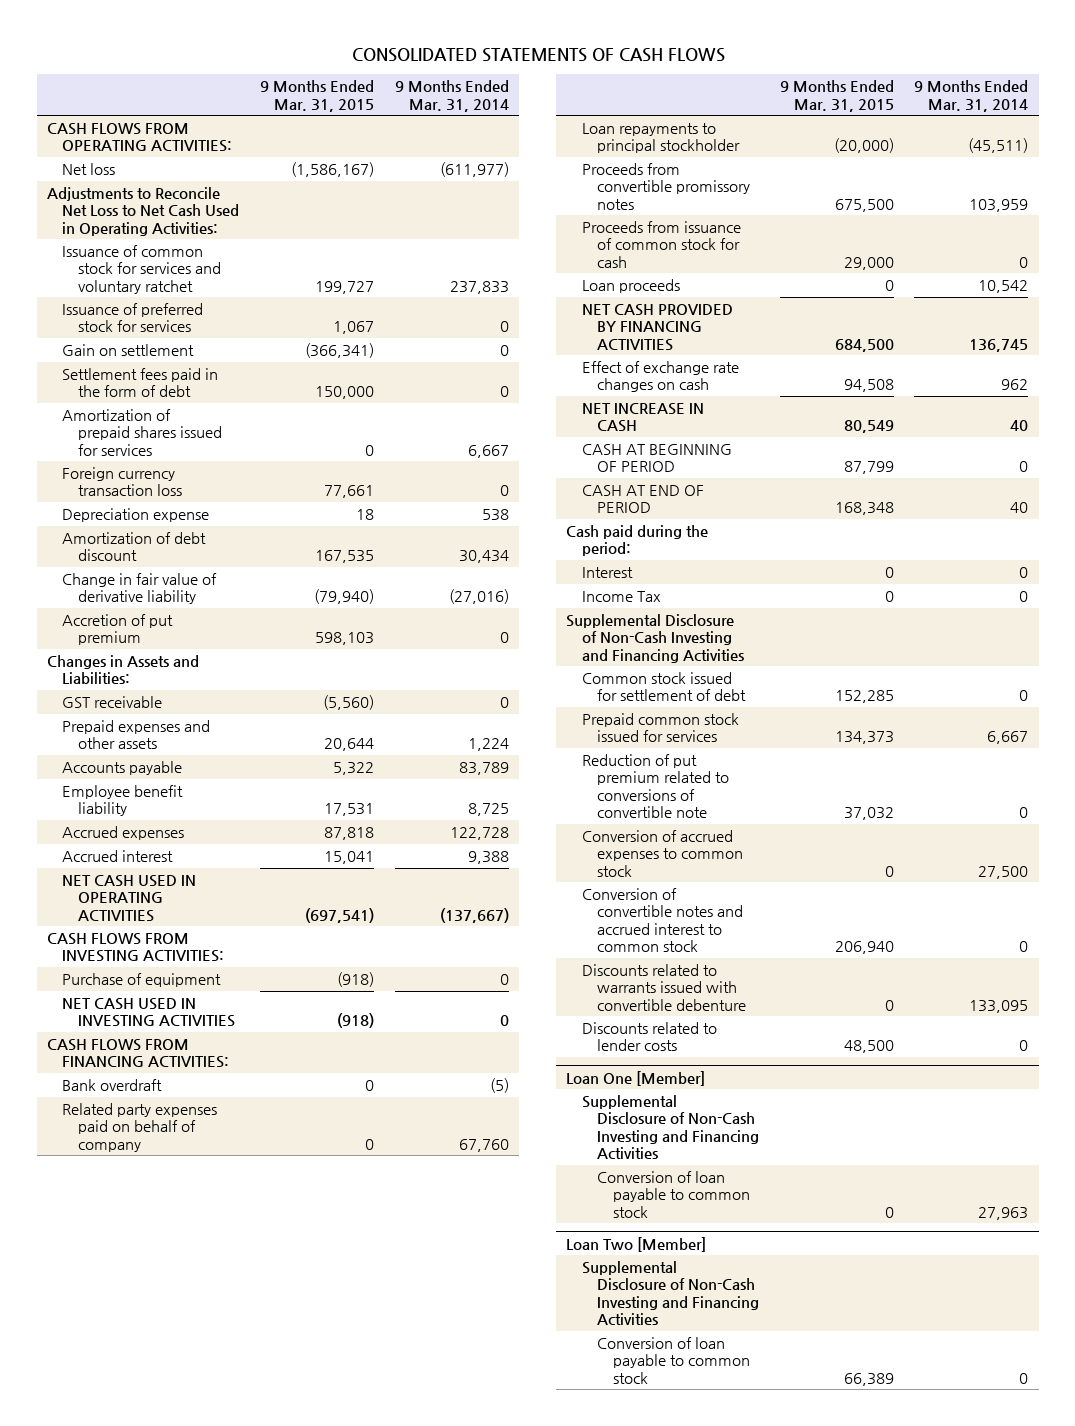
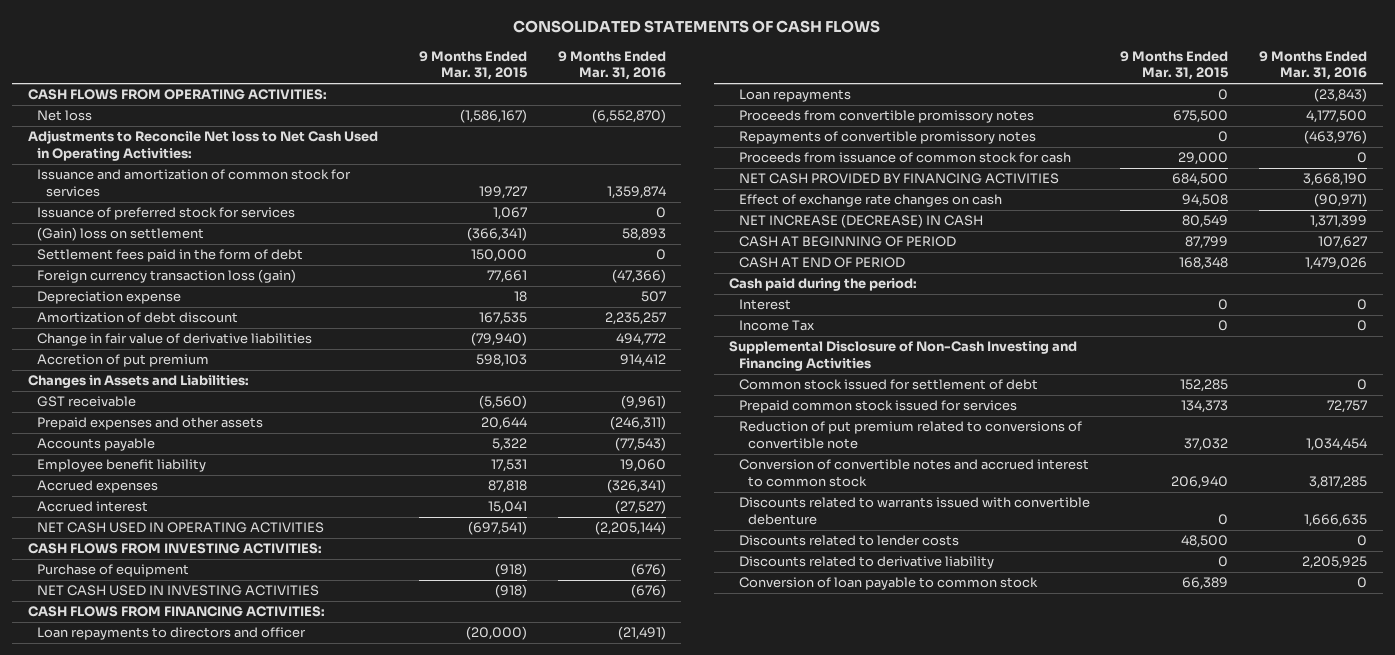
[394,80,509,112] 9 Months Ended Mar. 31, 2014 -> none
none -> [557,50,666,81] 9 Months Ended Mar. 31, 2016
[46,186,240,236] Adjustments to Reconcile Net Loss to Net Cash Used in Operating Activities: -> [27,130,378,161] Adjustments to Reconcile Net loss to Net Cash Used in Operating Activities:
[62,244,221,294] Issuance of common stock for services and voluntary ratchet -> [37,169,352,197] Issuance and amortization of common stock for services
[62,343,195,356] Gain on settlement -> [37,227,205,242] (Gain) loss on settlement
[62,408,222,456] Amortization of prepaid shares issued for services -> none
[62,466,182,497] Foreign currency transaction loss -> [37,269,297,284] Foreign currency transaction loss (gain)
[62,572,218,605] Change in fair value of derivative liability -> [37,333,313,347] Change in fair value of derivative liabilities
[62,1078,163,1091] Bank overdraft -> none
[62,1102,218,1152] Related party expenses paid on behalf of company -> none
[581,122,741,154] Loan repayments to principal stockholder -> [37,627,307,641] Loan repayments to directors and officer
none -> [738,89,851,103] Loan repayments
none -> [738,131,1036,145] Repayments of convertible promissory notes
[581,278,680,293] Loan proceeds -> none
[581,402,704,433] NET INCREASE IN CASH -> [738,214,983,229] NET INCREASE (DECREASE) IN CASH
[581,829,744,877] Conversion of accrued expenses to common stock -> none
[566,1070,706,1086] Loan One [Member] -> none
[581,1094,760,1160] Supplemental Disclosure of Non-Cash Investing and Financing Activities -> none
[597,1170,750,1218] Conversion of loan payable to common stock -> none
[566,1236,707,1252] Loan Two [Member] -> none
[581,1260,760,1326] Supplemental Disclosure of Non-Cash Investing and Financing Activities -> none
none -> [738,556,994,570] Discounts related to derivative liability

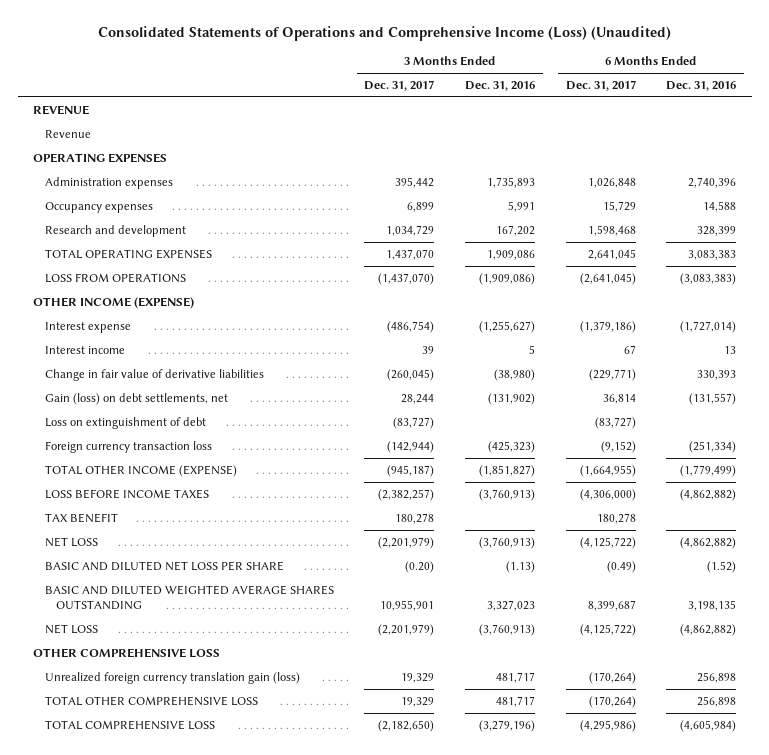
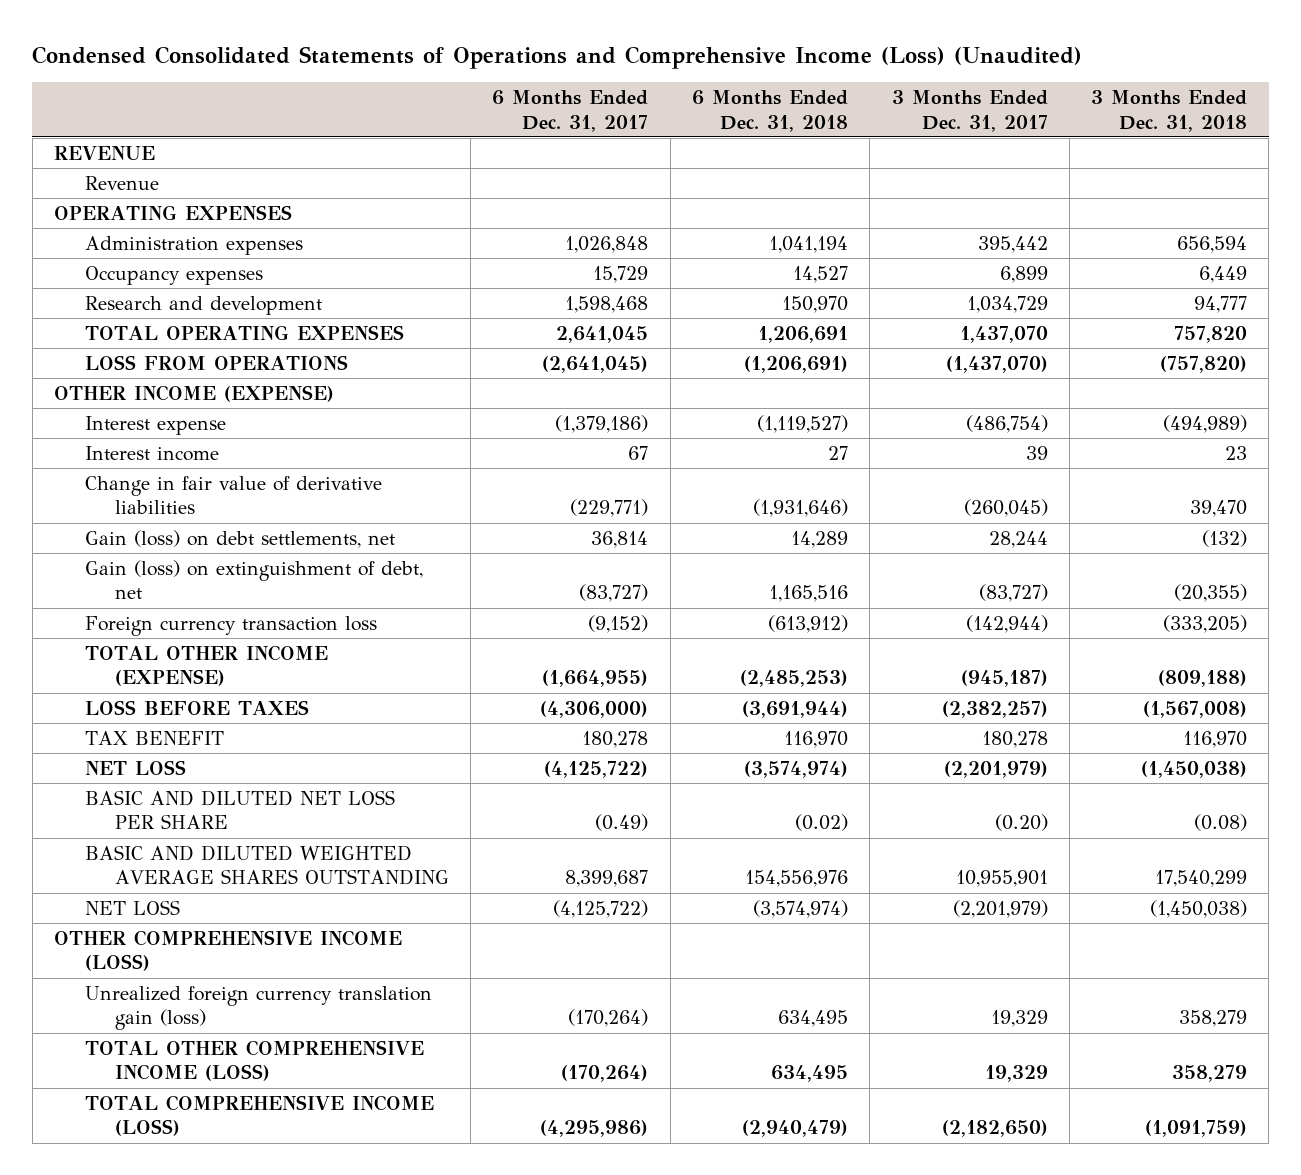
[97,25,671,41] Consolidated Statements of Operations and Comprehensive Income (Loss) (Unaudited) -> [32,45,1083,69] Condensed Consolidated Statements of Operations and Comprehensive Income (Loss) (Unaudited)
[465,80,536,91] Dec. 31, 2016 -> none
[666,80,737,91] Dec. 31, 2016 -> none
none -> [691,90,848,132] 6 Months Ended Dec. 31, 2018
none -> [1091,90,1248,132] 3 Months Ended Dec. 31, 2018
[44,416,206,429] Loss on extinguishment of debt -> [84,559,423,600] Gain (loss) on extinguishment of debt, net
[44,488,209,499] LOSS BEFORE INCOME TAXES -> [84,699,309,715] LOSS BEFORE TAXES
[32,647,220,658] OTHER COMPREHENSIVE LOSS -> [54,929,403,972] OTHER COMPREHENSIVE INCOME (LOSS)
[44,695,258,706] TOTAL OTHER COMPREHENSIVE LOSS -> [84,1039,424,1082] TOTAL OTHER COMPREHENSIVE INCOME (LOSS)
[44,719,215,730] TOTAL COMPREHENSIVE LOSS -> [84,1094,434,1137] TOTAL COMPREHENSIVE INCOME (LOSS)

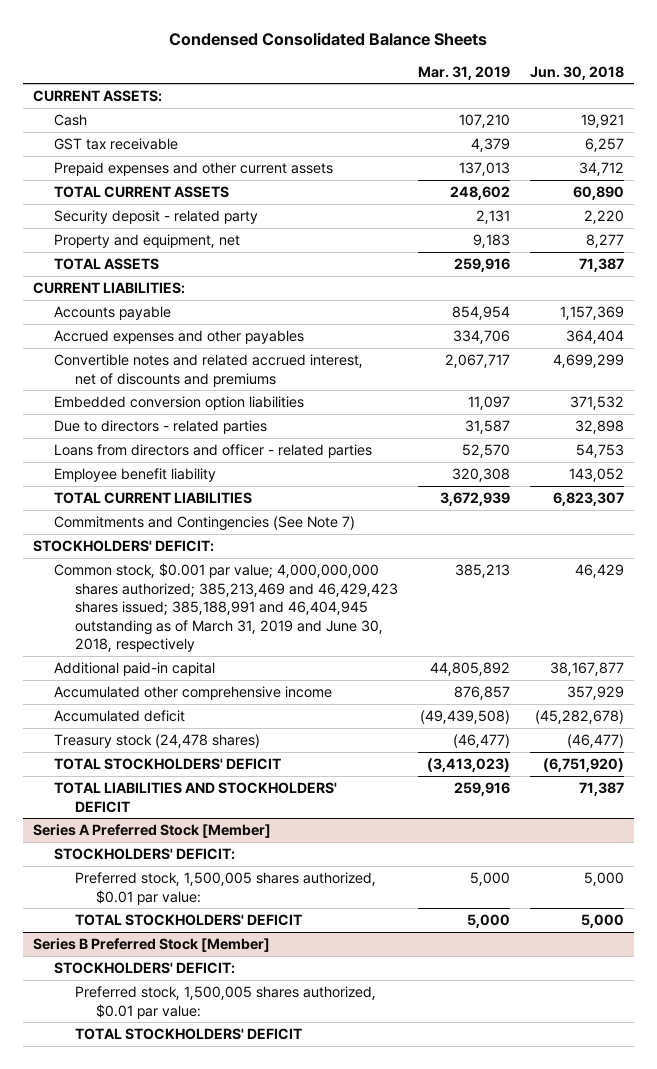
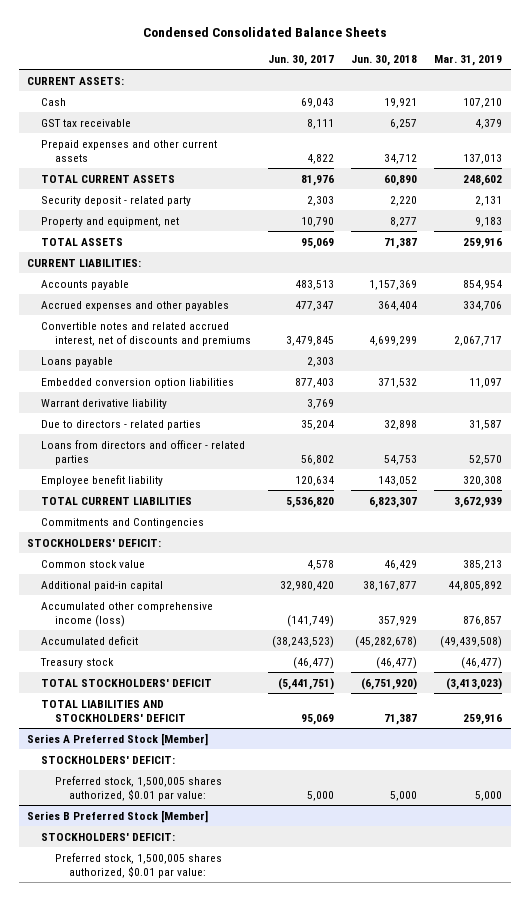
none -> [268,54,335,66] Jun. 30, 2017
none -> [41,356,114,367] Loans payable
none -> [41,398,168,409] Warrant derivative liability
[53,516,355,532] Commitments and Contingencies (See Note 7) -> [41,517,205,528] Commitments and Contingencies
[53,563,398,653] Common stock, $0.001 par value; 4,000,000,000 shares authorized; 385,213,469 and 46,429,423 shares issued; 385,188,991 and 46,404,945 outstanding as of March 31, 2019 and June 30, 2018, respectively -> [41,559,146,568] Common stock value
[53,686,332,701] Accumulated other comprehensive income -> [41,601,214,628] Accumulated other comprehensive income (loss)
[53,734,260,749] Treasury stock (24,478 shares) -> [40,657,115,668] Treasury stock
[74,914,302,927] TOTAL STOCKHOLDERS' DEFICIT -> none
[74,1028,302,1041] TOTAL STOCKHOLDERS' DEFICIT -> none

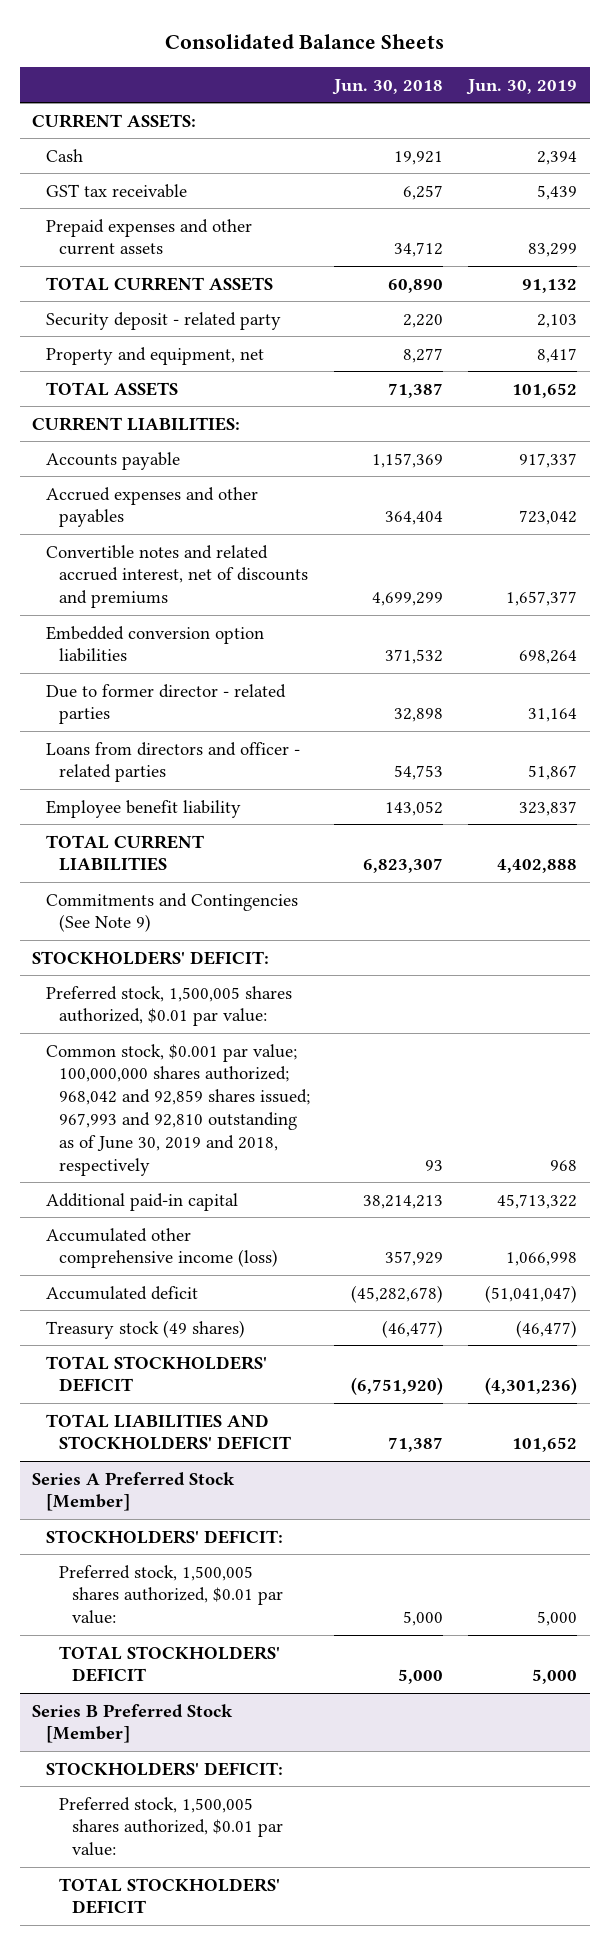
[142,26,387,37] Condensed Consolidated Balance Sheets -> [164,33,444,49] Consolidated Balance Sheets
[268,54,335,66] Jun. 30, 2017 -> none
[434,54,503,66] Mar. 31, 2019 -> none
none -> [466,78,578,95] Jun. 30, 2019
[41,356,114,367] Loans payable -> none
[41,398,168,409] Warrant derivative liability -> none
[41,419,202,430] Due to directors - related parties -> [45,683,286,725] Due to former director - related parties
[41,517,205,528] Commitments and Contingencies -> [45,892,298,933] Commitments and Contingencies (See Note 9)
[41,559,146,568] Common stock value -> none
none -> [45,985,292,1027] Preferred stock, 1,500,005 shares authorized, $0.01 par value:
none -> [45,1043,310,1176] Common stock, $0.001 par value; 100,000,000 shares authorized; 968,042 and 92,859 shares issued; 967,993 and 92,810 outstanding as of June 30, 2019 and 2018, respectively
[363,580,418,591] 38,167,877 -> [363,1194,444,1209] 38,214,213
[40,657,115,668] Treasury stock -> [45,1319,245,1339] Treasury stock (49 shares)
none -> [58,1645,280,1683] TOTAL STOCKHOLDERS' DEFICIT
none -> [58,1877,280,1915] TOTAL STOCKHOLDERS' DEFICIT

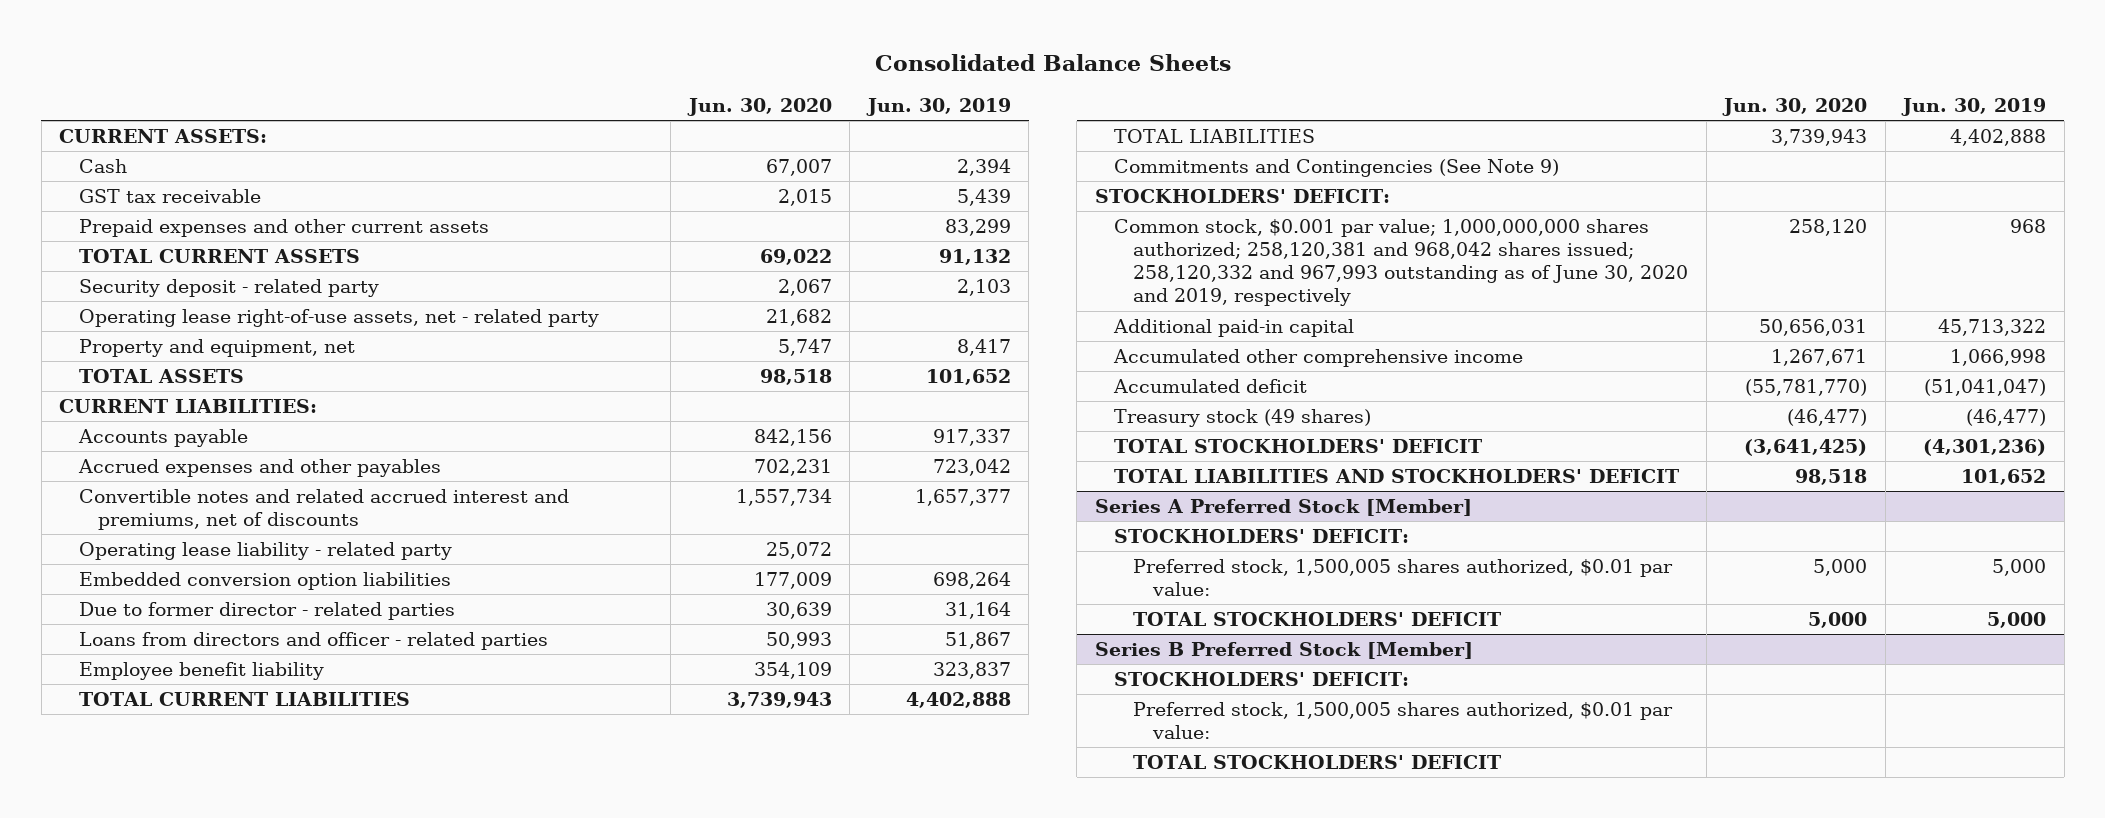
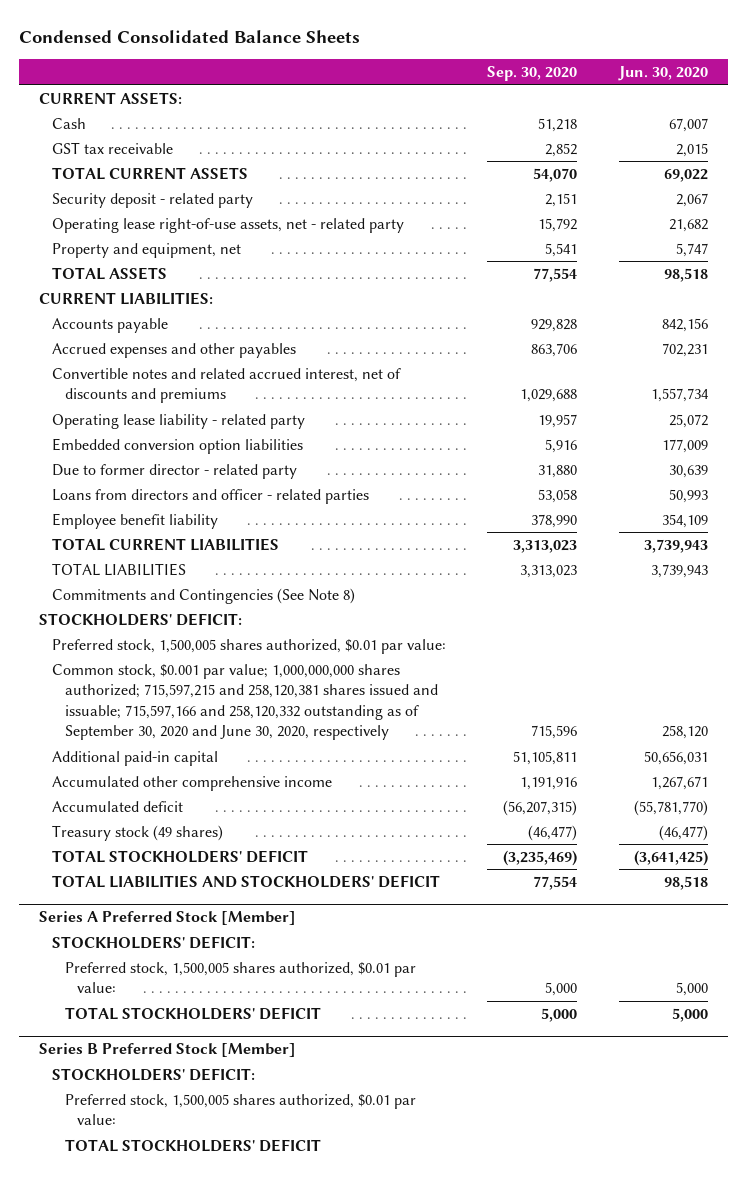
[874,53,1231,71] Consolidated Balance Sheets -> [18,30,360,44] Condensed Consolidated Balance Sheets
[865,98,1011,117] Jun. 30, 2019 -> none
none -> [487,66,578,82] Sep. 30, 2020
[78,219,489,238] Prepaid expenses and other current assets -> none
[78,489,569,531] Convertible notes and related accrued interest and premiums, net of discounts -> [51,367,401,404] Convertible notes and related accrued interest, net of discounts and premiums
[78,602,455,621] Due to former director - related parties -> [51,463,297,479] Due to former director - related party
[1113,159,1559,178] Commitments and Contingencies (See Note 9) -> [51,587,355,604] Commitments and Contingencies (See Note 8)
none -> [51,638,446,654] Preferred stock, 1,500,005 shares authorized, $0.01 par value:
[1113,219,1689,307] Common stock, $0.001 par value; 1,000,000,000 shares authorized; 258,120,381 and 968,042 shares issued; 258,120,332 and 967,993 outstanding as of June 30, 2020 and 2019, respectively -> [51,663,438,741] Common stock, $0.001 par value; 1,000,000,000 shares authorized; 715,597,215 and 258,120,381 shares issued and issuable; 715,597,166 and 258,120,332 outstanding as of September 30, 2020 and June 30, 2020, respectively

